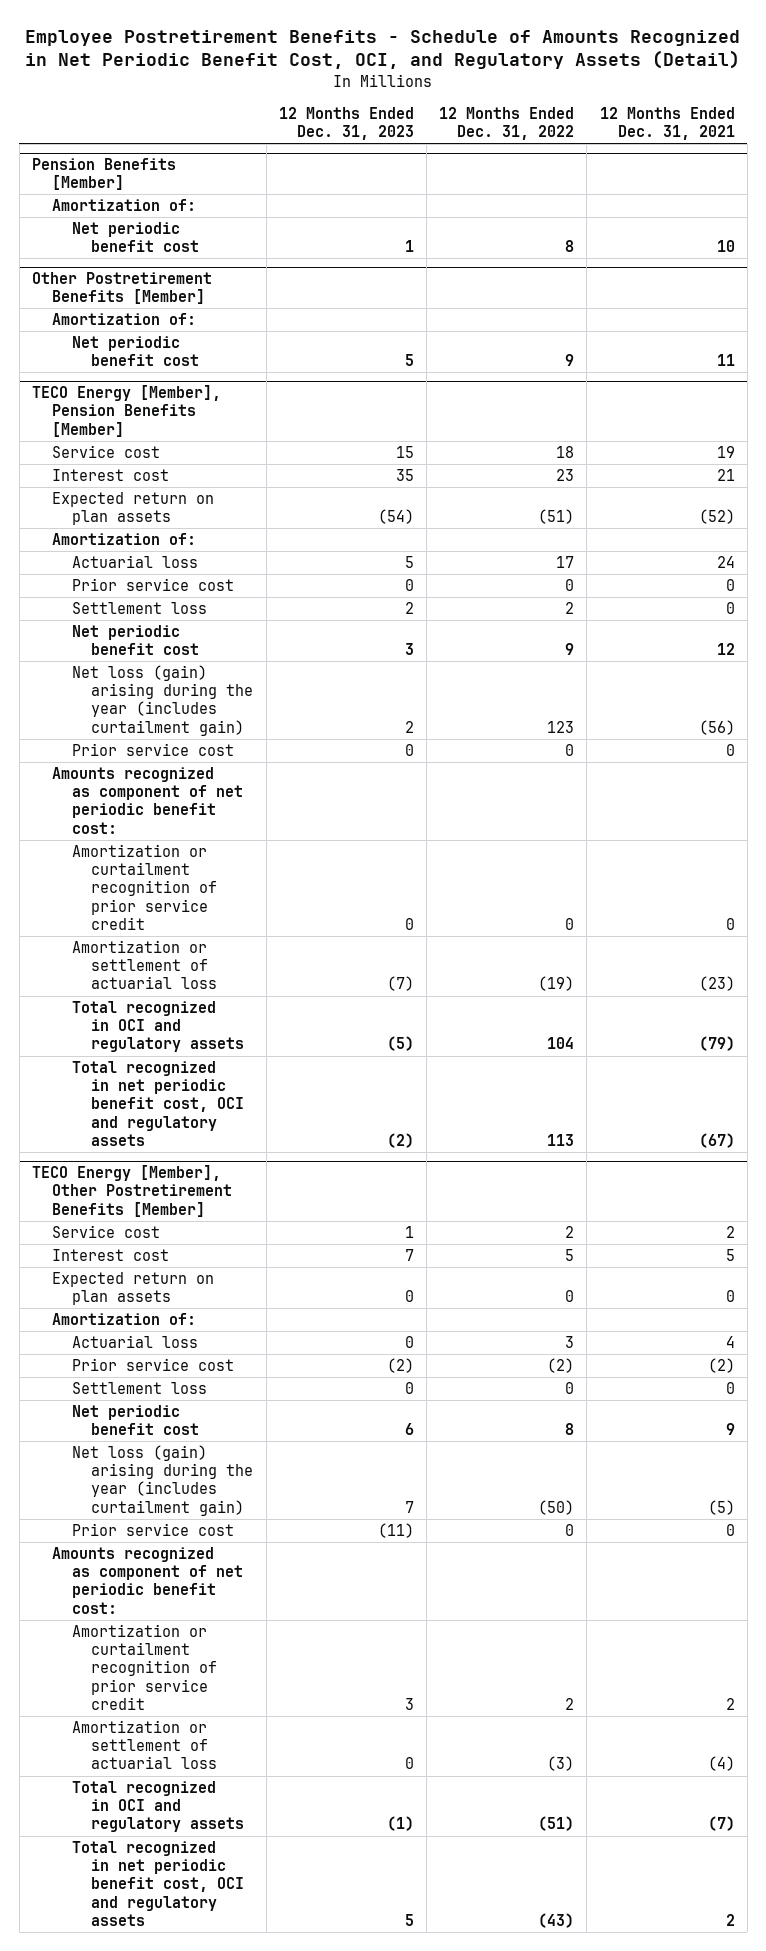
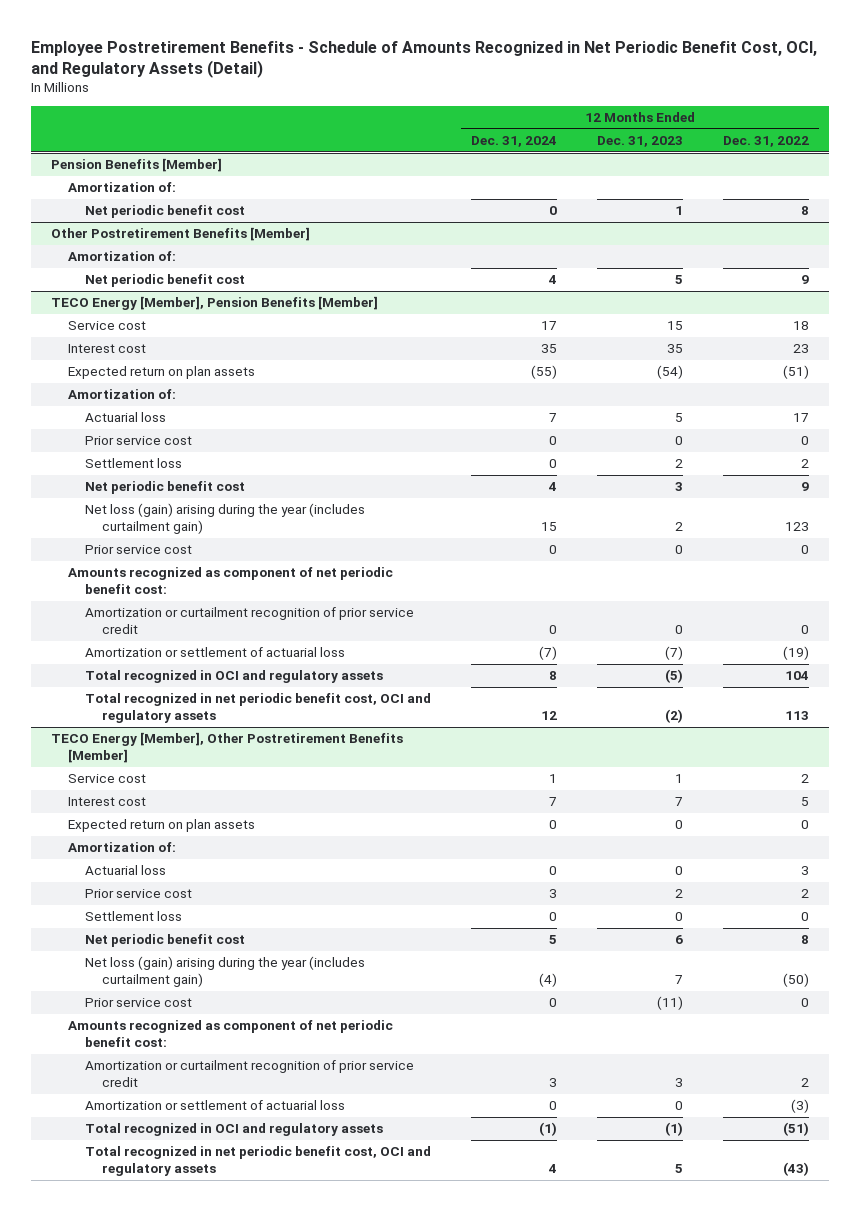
[599,107,735,141] 12 Months Ended Dec. 31, 2021 -> none
none -> [471,136,558,148] Dec. 31, 2024
[386,1358,414,1374] (2) -> [675,889,684,899] 2
[547,1358,575,1374] (2) -> [801,889,810,899] 2

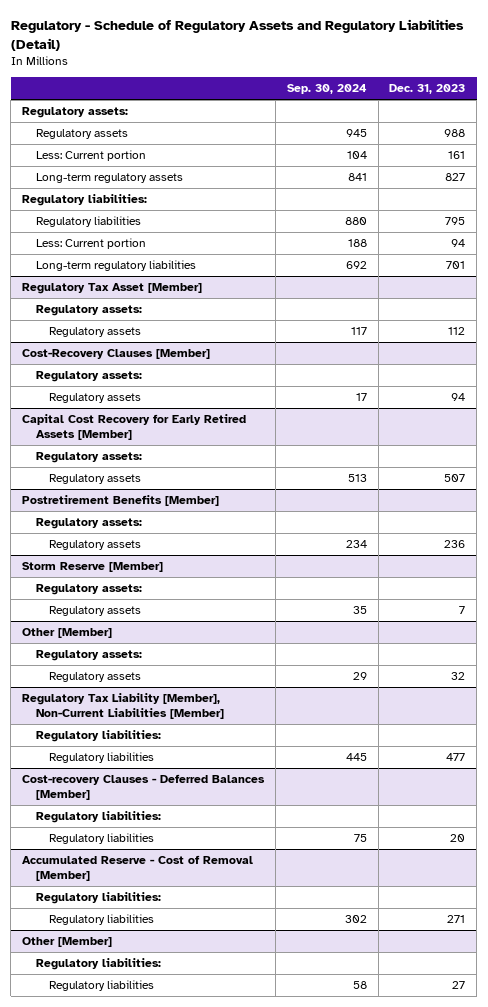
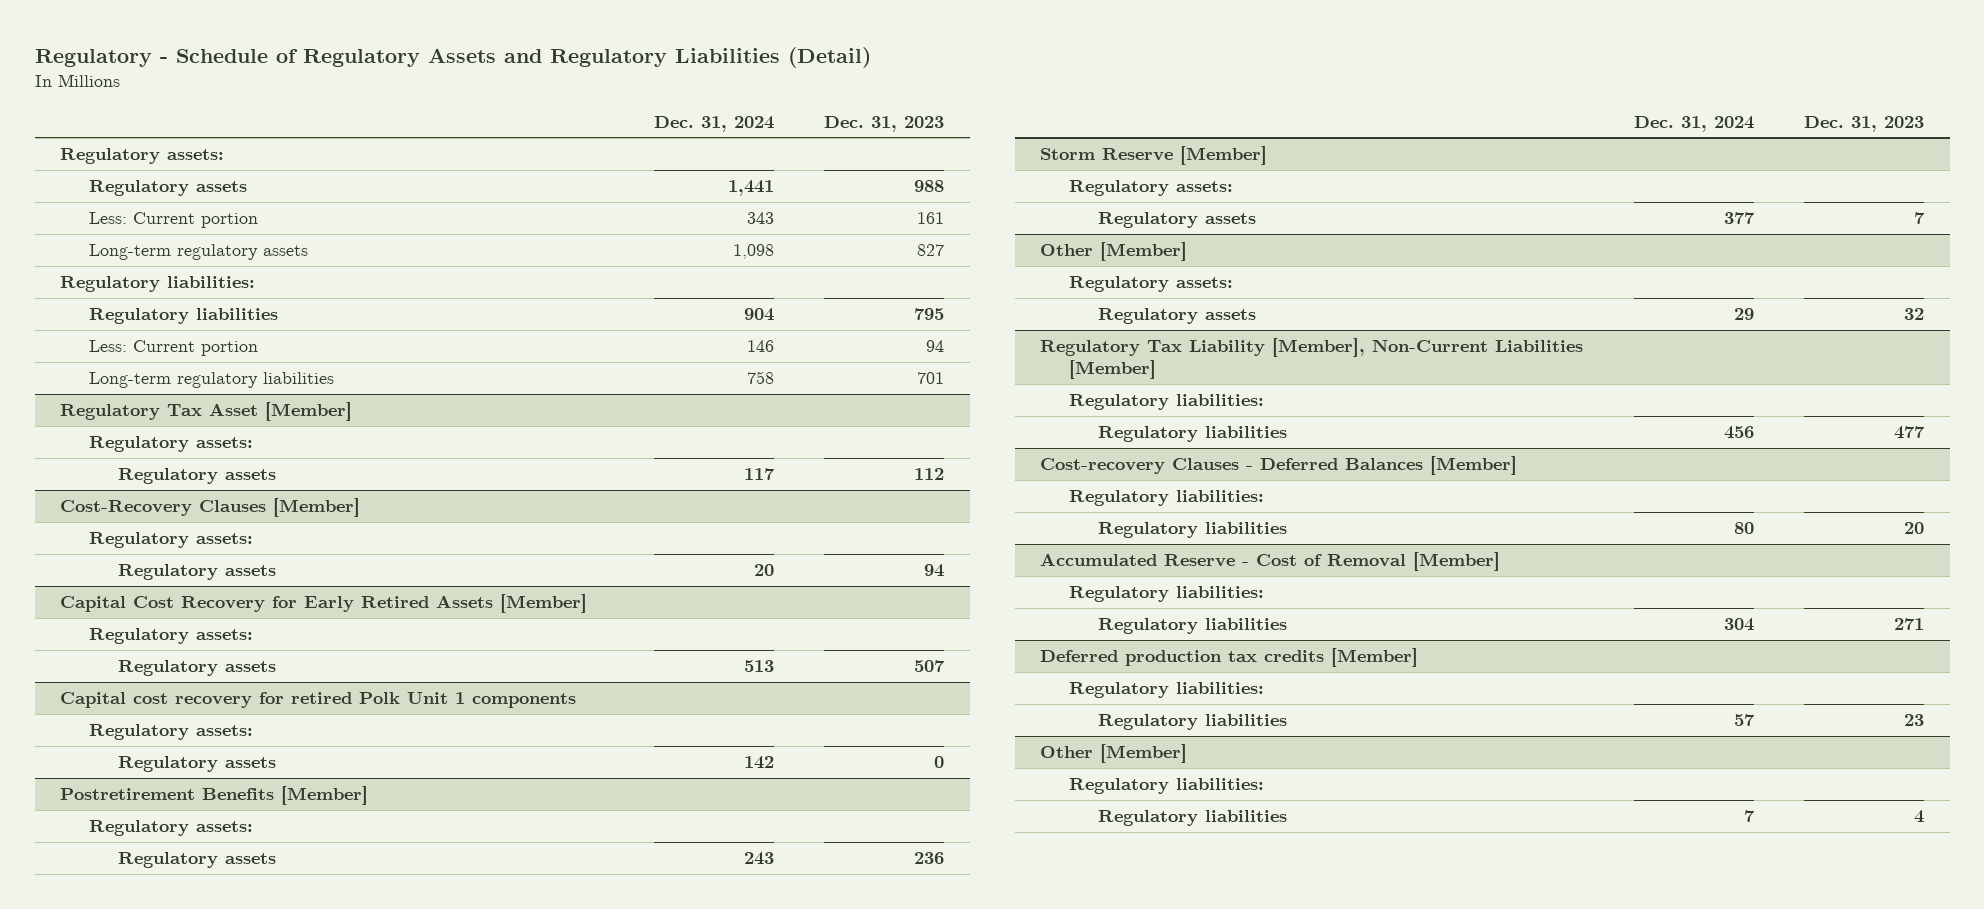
[286,84,367,95] Sep. 30, 2024 -> none
none -> [653,115,774,132] Dec. 31, 2024
none -> [60,692,577,709] Capital cost recovery for retired Polk Unit 1 components
none -> [88,724,253,741] Regulatory assets:
none -> [117,756,276,773] Regulatory assets
none -> [1040,648,1419,668] Deferred production tax credits [Member]
none -> [1068,682,1264,699] Regulatory liabilities:
none -> [1097,714,1287,731] Regulatory liabilities
[452,981,466,990] 27 -> [1914,810,1925,824] 4

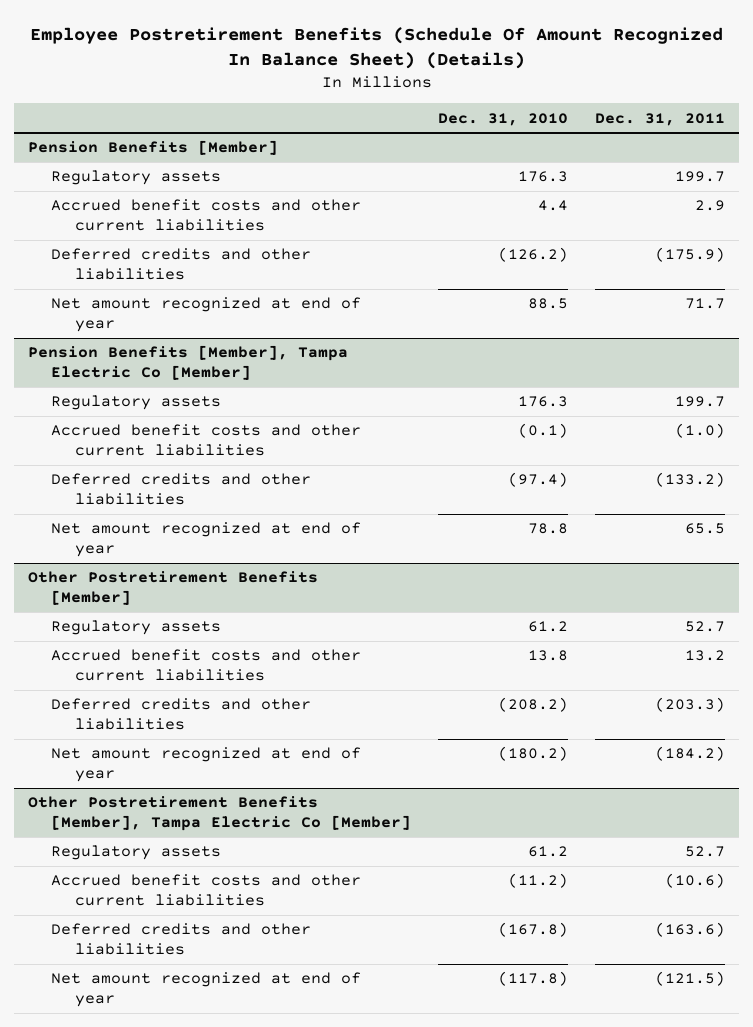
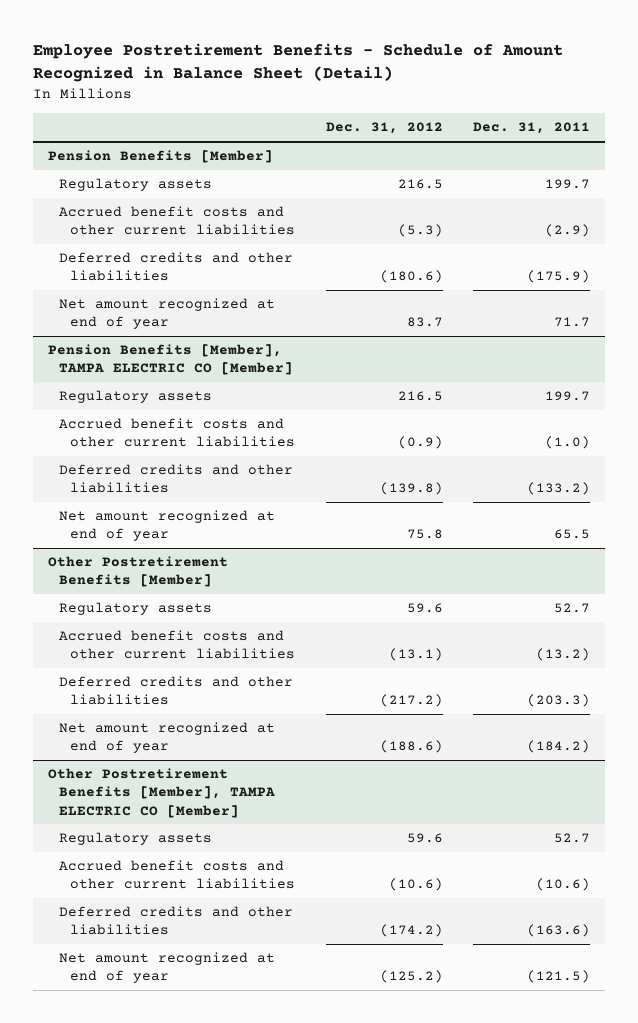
[29,26,723,69] Employee Postretirement Benefits (Schedule Of Amount Recognized In Balance Sheet) (Details) -> [32,43,563,83] Employee Postretirement Benefits - Schedule of Amount Recognized in Balance Sheet (Detail)
[438,112,569,126] Dec. 31, 2010 -> none
none -> [325,122,443,135] Dec. 31, 2012
[695,200,726,212] 2.9 -> [545,224,591,238] (2.9)
[27,345,348,380] Pension Benefits [Member], Tampa Electric Co [Member] -> [47,344,293,376] Pension Benefits [Member], TAMPA ELECTRIC CO [Member]
[685,650,726,662] 13.2 -> [536,648,591,662] (13.2)
[27,796,412,831] Other Postretirement Benefits [Member], Tampa Electric Co [Member] -> [47,768,275,818] Other Postretirement Benefits [Member], TAMPA ELECTRIC CO [Member]

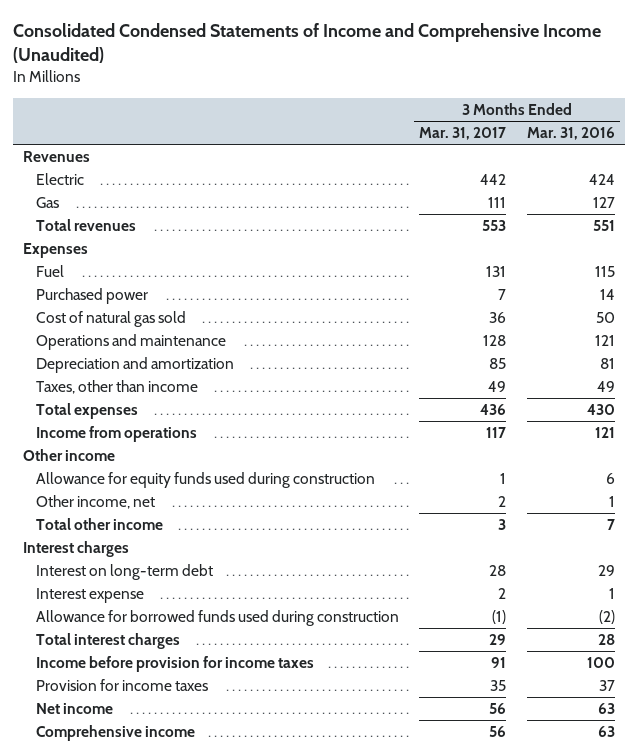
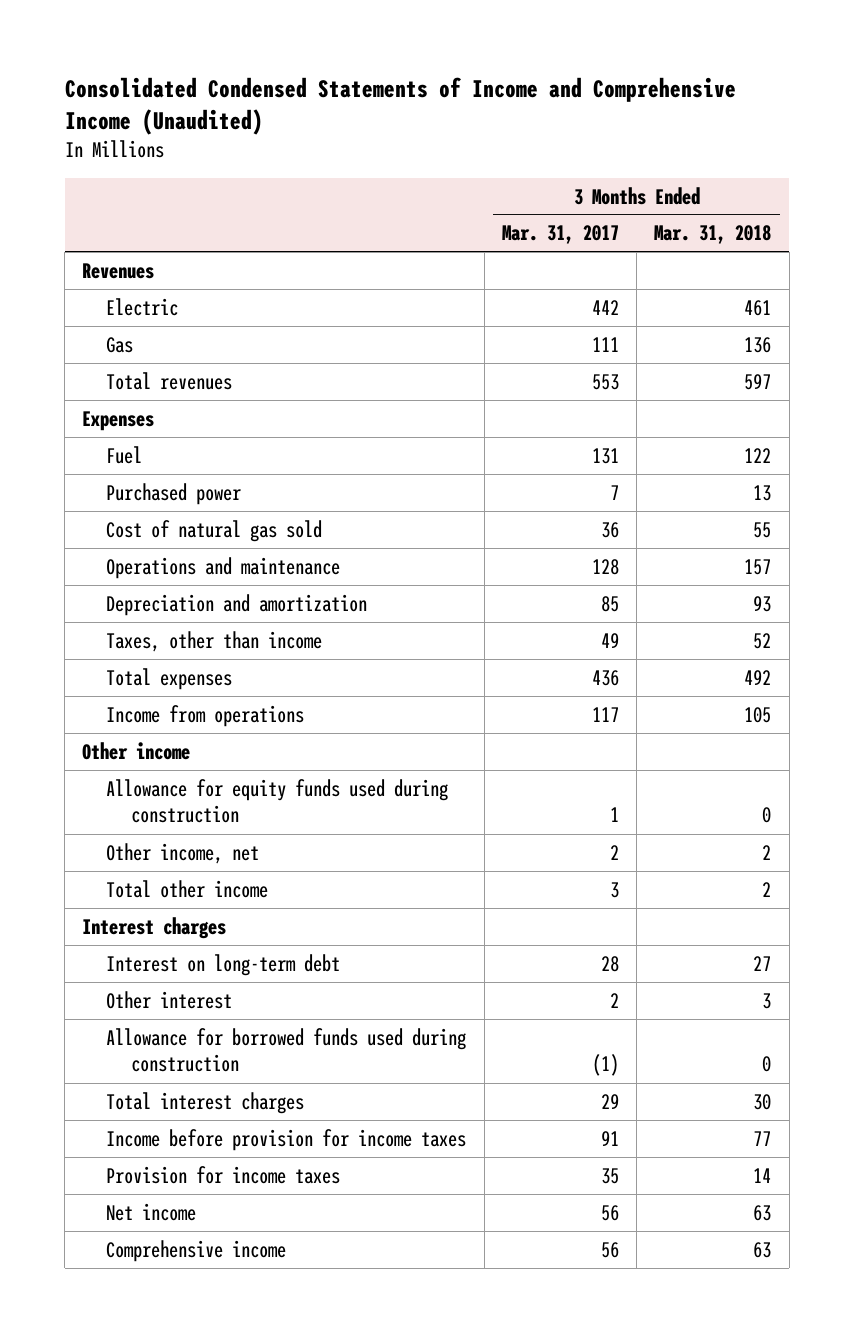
[526,127,615,141] Mar. 31, 2016 -> none
none -> [654,225,772,245] Mar. 31, 2018
[35,588,144,604] Interest expense -> none
none -> [106,990,233,1009] Other interest

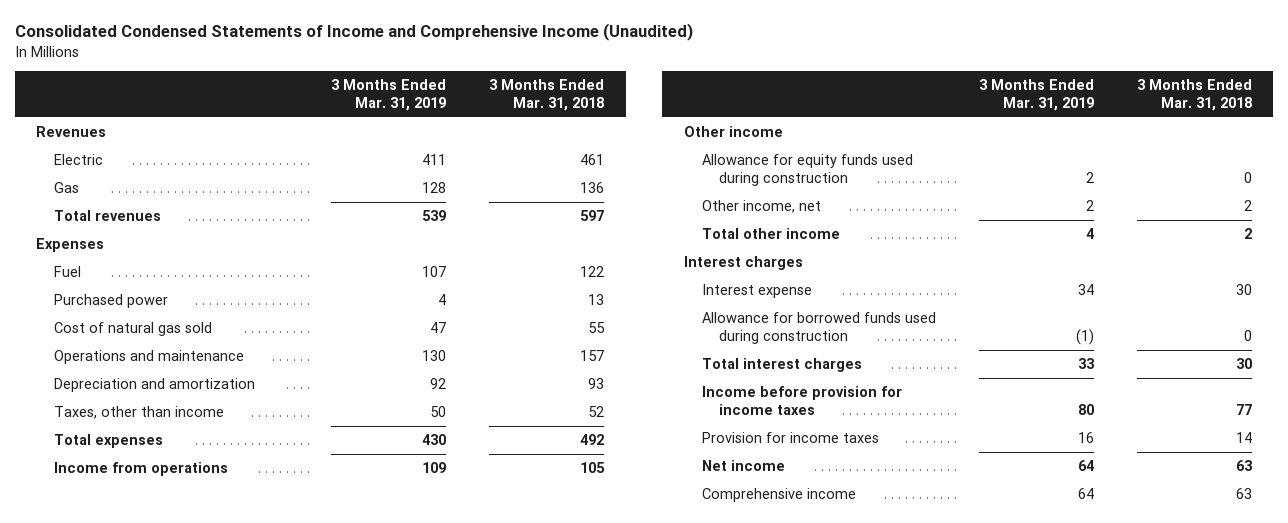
[501,225,619,245] Mar. 31, 2017 -> none
none -> [331,79,447,111] 3 Months Ended Mar. 31, 2019
[106,953,341,976] Interest on long-term debt -> none
[106,990,233,1009] Other interest -> none
none -> [701,284,812,299] Interest expense

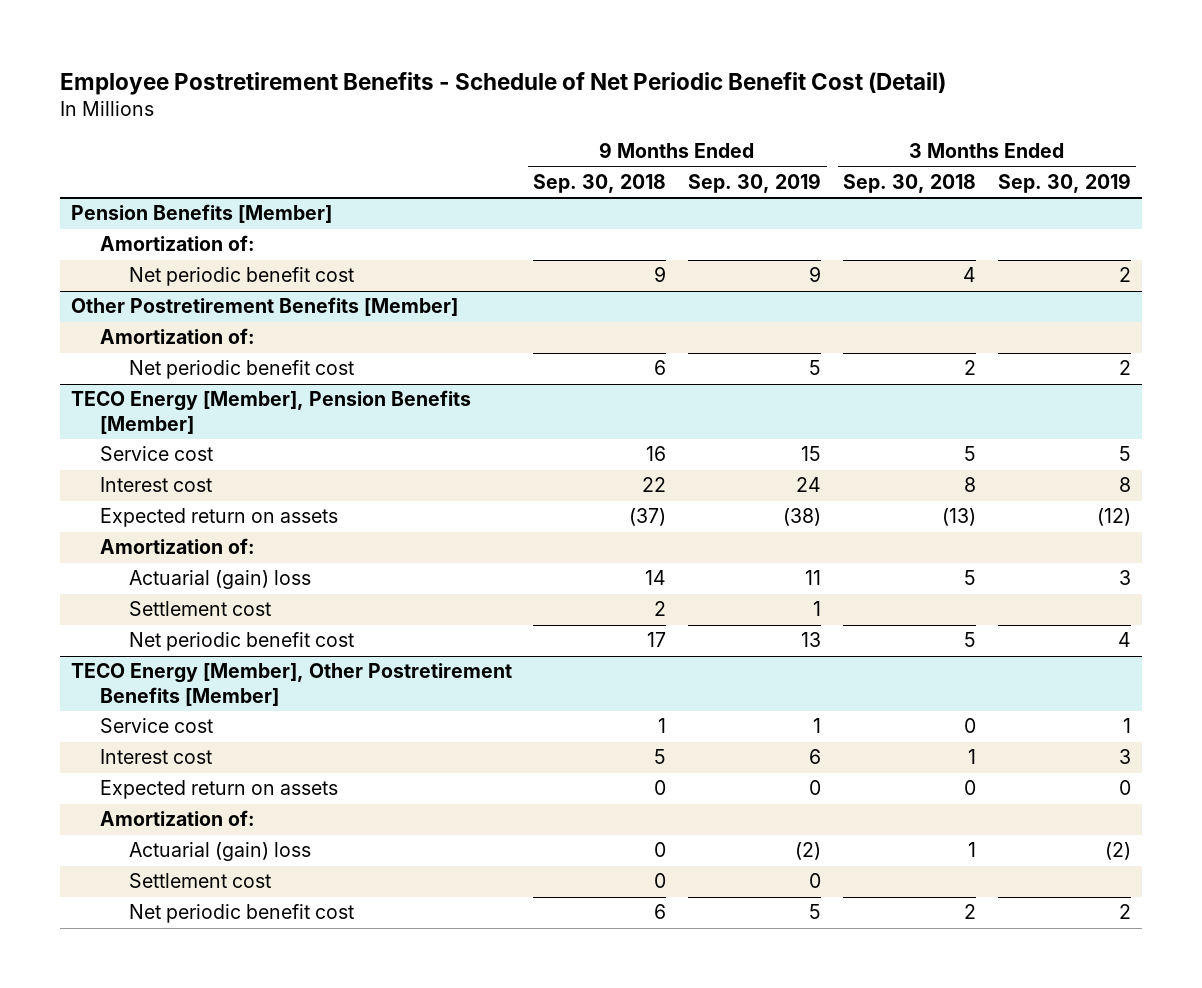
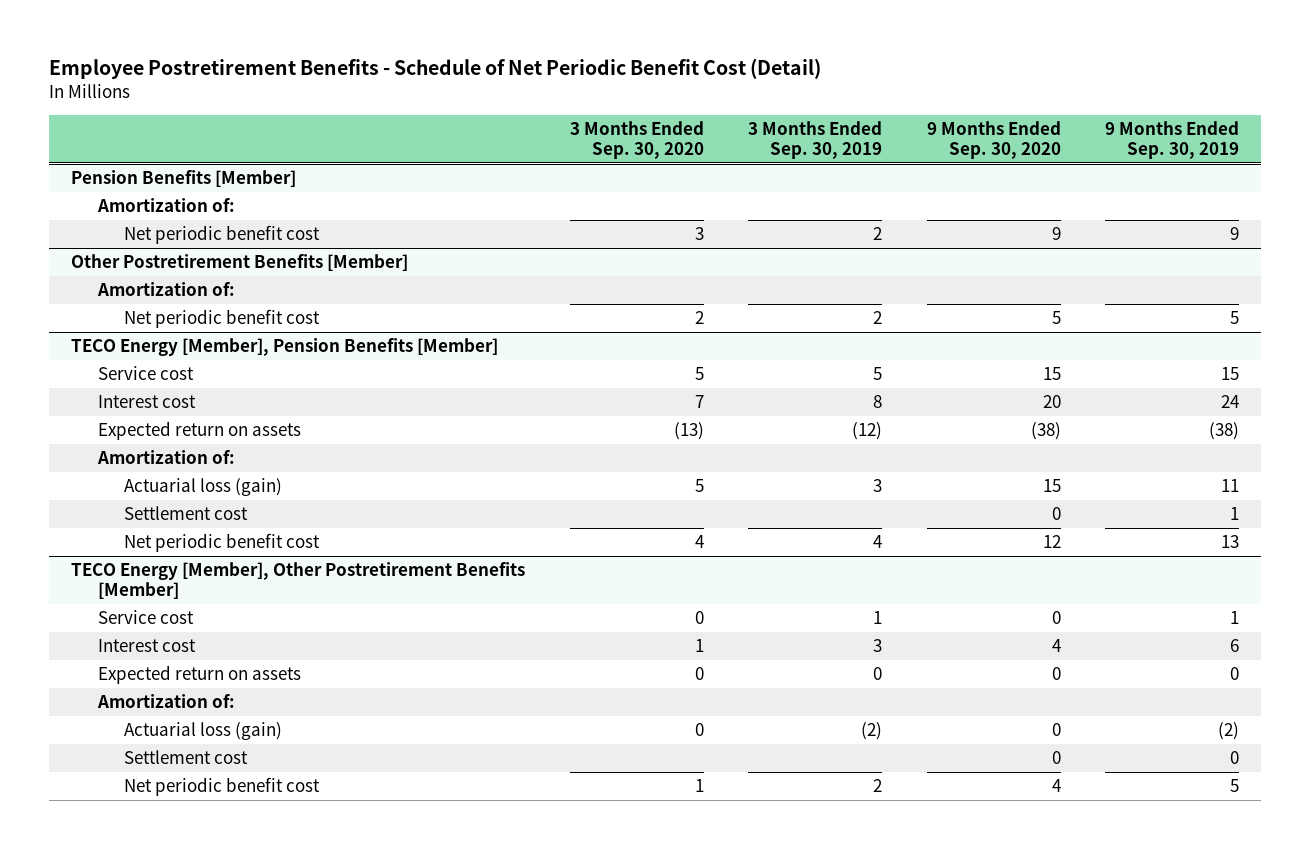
[533,173,667,193] Sep. 30, 2018 -> none
[843,173,977,193] Sep. 30, 2018 -> none
none -> [569,120,704,159] 3 Months Ended Sep. 30, 2020
none -> [926,120,1061,159] 9 Months Ended Sep. 30, 2020
[128,570,311,590] Actuarial (gain) loss -> [124,478,283,497] Actuarial loss (gain)
[128,842,311,862] Actuarial (gain) loss -> [124,722,283,741] Actuarial loss (gain)

